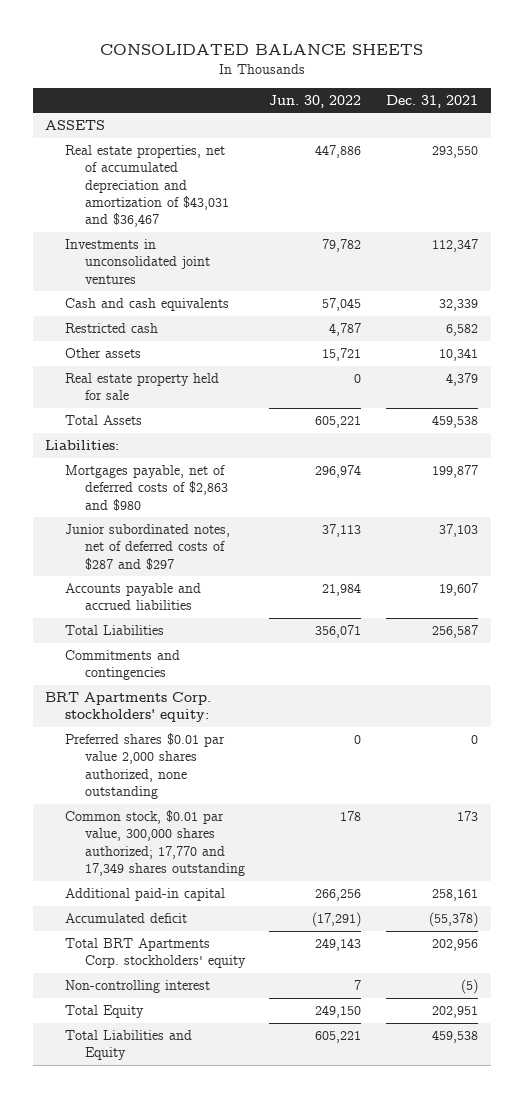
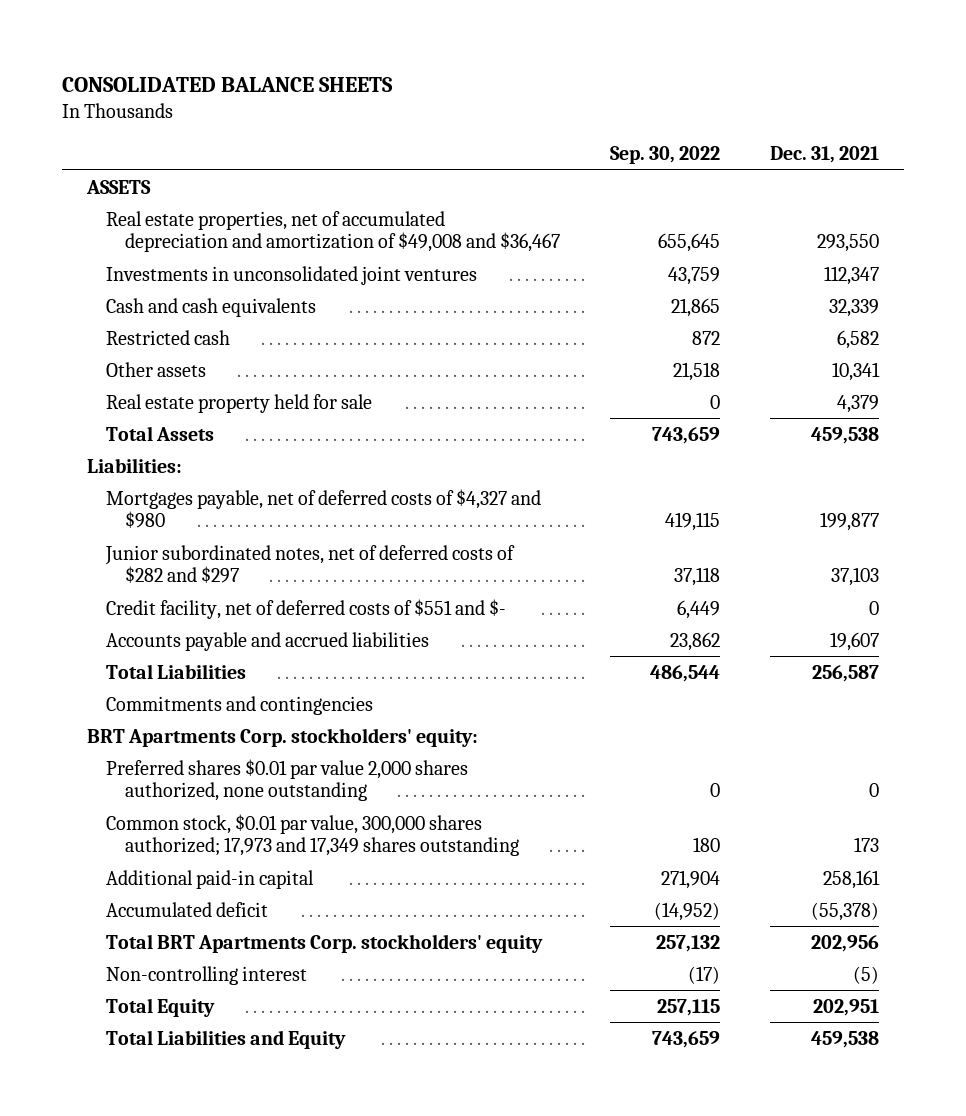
[269,94,362,108] Jun. 30, 2022 -> none
none -> [609,146,720,165] Sep. 30, 2022
[65,145,229,228] Real estate properties, net of accumulated depreciation and amortization of $43,031 and $36,467 -> [105,210,560,253] Real estate properties, net of accumulated depreciation and amortization of $49,008 and $36,467
[65,465,228,511] Mortgages payable, net of deferred costs of $2,863 and $980 -> [105,488,541,529] Mortgages payable, net of deferred costs of $4,327 and $980
[65,524,231,570] Junior subordinated notes, net of deferred costs of $287 and $297 -> [104,544,515,584] Junior subordinated notes, net of deferred costs of $282 and $297
none -> [105,598,506,619] Credit facility, net of deferred costs of $551 and $-
[65,810,245,876] Common stock, $0.01 par value, 300,000 shares authorized; 17,770 and 17,349 shares outstanding -> [105,813,519,857] Common stock, $0.01 par value, 300,000 shares authorized; 17,973 and 17,349 shares outstanding

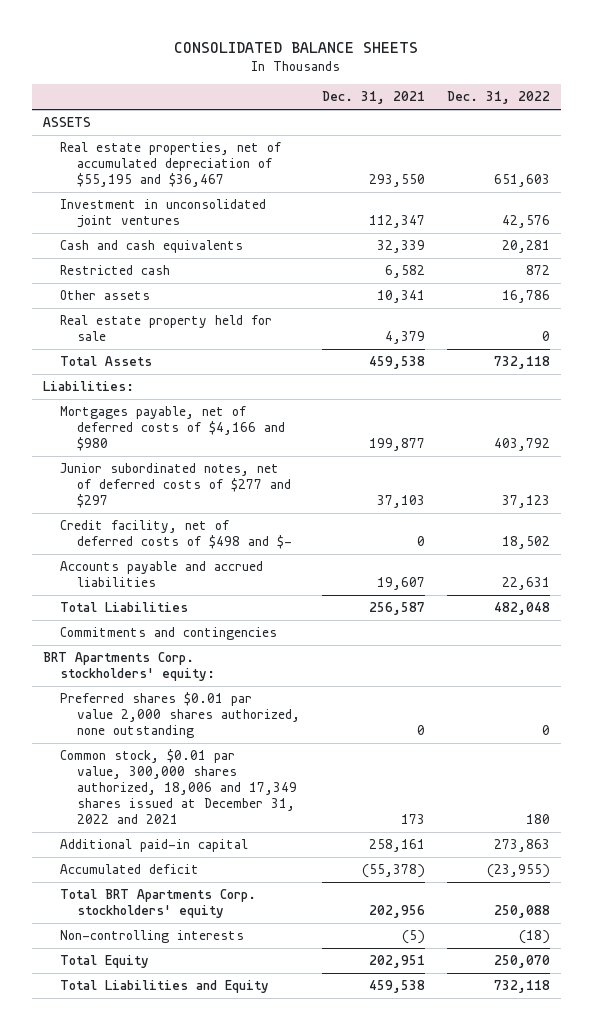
[609,146,720,165] Sep. 30, 2022 -> none
none -> [446,91,550,105] Dec. 31, 2022
[105,210,560,253] Real estate properties, net of accumulated depreciation and amortization of $49,008 and $36,467 -> [59,142,281,188] Real estate properties, net of accumulated depreciation of $55,195 and $36,467
[105,265,477,285] Investments in unconsolidated joint ventures -> [59,199,266,229] Investment in unconsolidated joint ventures
[105,488,541,529] Mortgages payable, net of deferred costs of $4,327 and $980 -> [59,406,286,452] Mortgages payable, net of deferred costs of $4,166 and $980
[104,544,515,584] Junior subordinated notes, net of deferred costs of $282 and $297 -> [59,463,292,509] Junior subordinated notes, net of deferred costs of $277 and $297
[105,598,506,619] Credit facility, net of deferred costs of $551 and $- -> [59,520,293,550] Credit facility, net of deferred costs of $498 and $-
[105,813,519,857] Common stock, $0.01 par value, 300,000 shares authorized; 17,973 and 17,349 shares outstanding -> [59,749,298,825] Common stock, $0.01 par value, 300,000 shares authorized, 18,006 and 17,349 shares issued at December 31, 2022 and 2021
[105,965,307,985] Non-controlling interest -> [59,930,244,944] Non-controlling interests

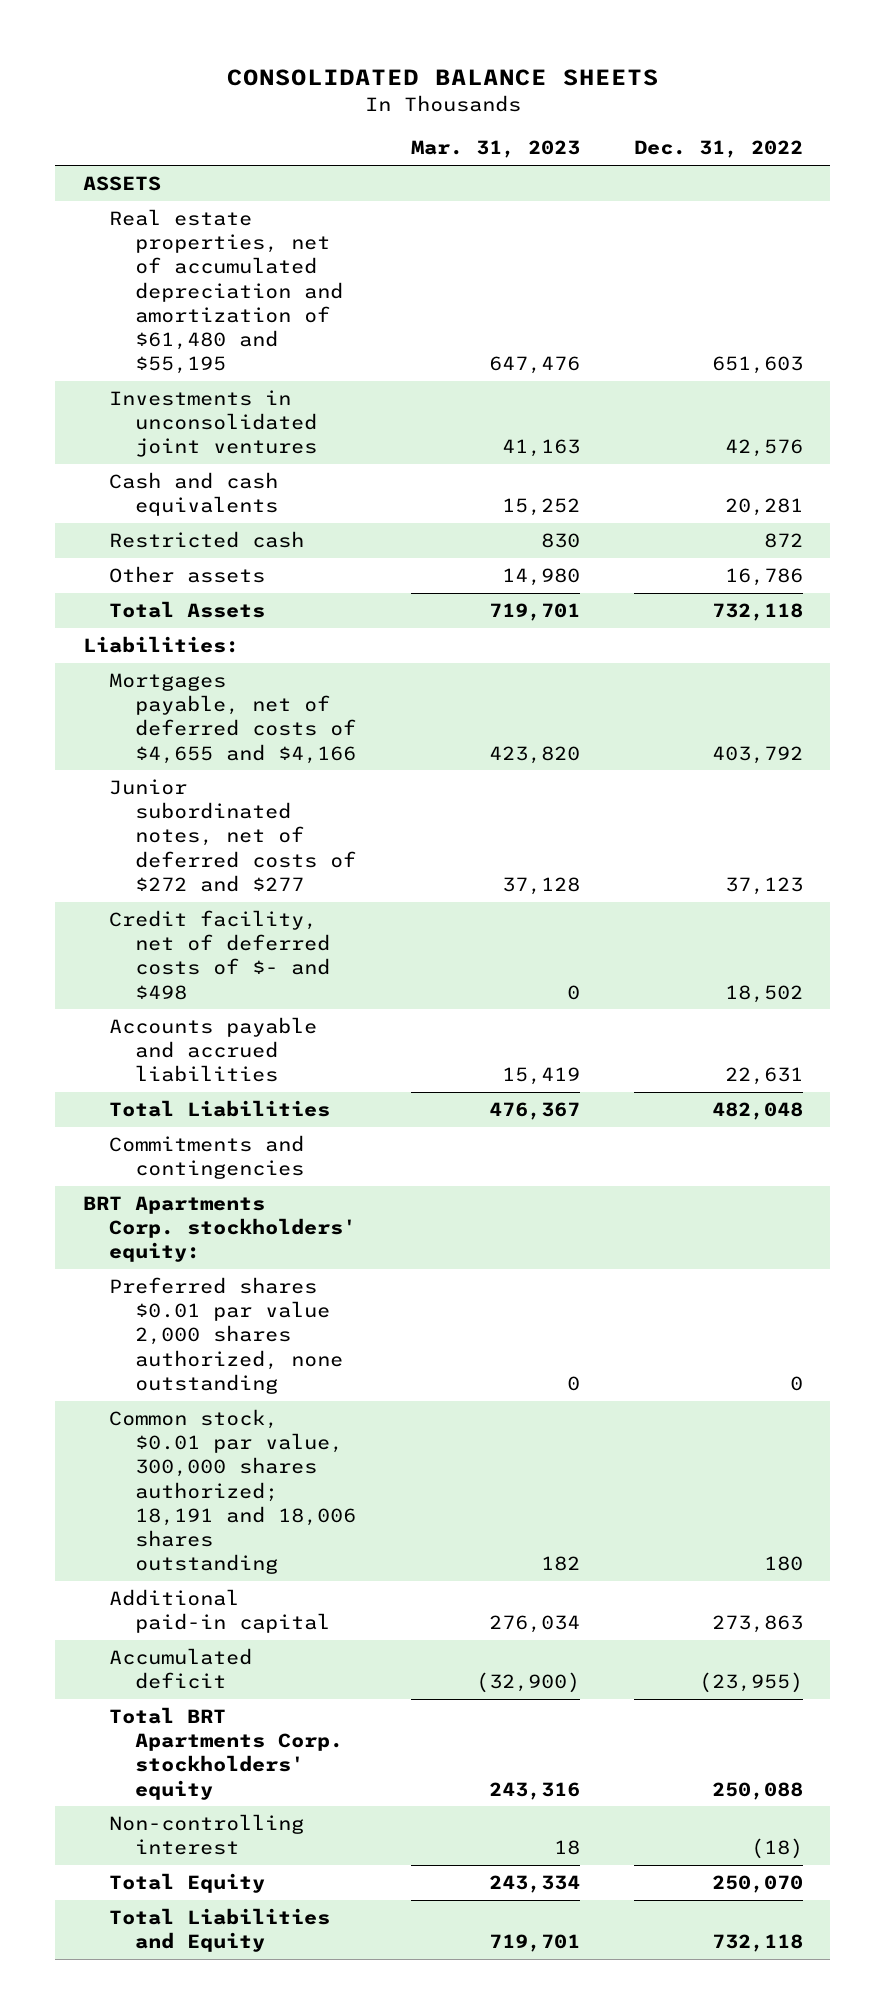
[321,91,425,105] Dec. 31, 2021 -> none
none -> [410,140,580,159] Mar. 31, 2023
[59,142,281,188] Real estate properties, net of accumulated depreciation of $55,195 and $36,467 -> [108,209,344,375] Real estate properties, net of accumulated depreciation and amortization of $61,480 and $55,195
[59,199,266,229] Investment in unconsolidated joint ventures -> [108,390,318,458] Investments in unconsolidated joint ventures
[59,315,272,342] Real estate property held for sale -> none
[59,406,286,452] Mortgages payable, net of deferred costs of $4,166 and $980 -> [108,673,357,764] Mortgages payable, net of deferred costs of $4,655 and $4,166
[59,463,292,509] Junior subordinated notes, net of deferred costs of $277 and $297 -> [108,779,357,892] Junior subordinated notes, net of deferred costs of $272 and $277
[59,520,293,550] Credit facility, net of deferred costs of $498 and $- -> [108,910,331,1000] Credit facility, net of deferred costs of $- and $498
[59,749,298,825] Common stock, $0.01 par value, 300,000 shares authorized, 18,006 and 17,349 shares issued at December 31, 2022 and 2021 -> [108,1409,357,1575] Common stock, $0.01 par value, 300,000 shares authorized; 18,191 and 18,006 shares outstanding
[59,930,244,944] Non-controlling interests -> [108,1814,304,1856] Non-controlling interest

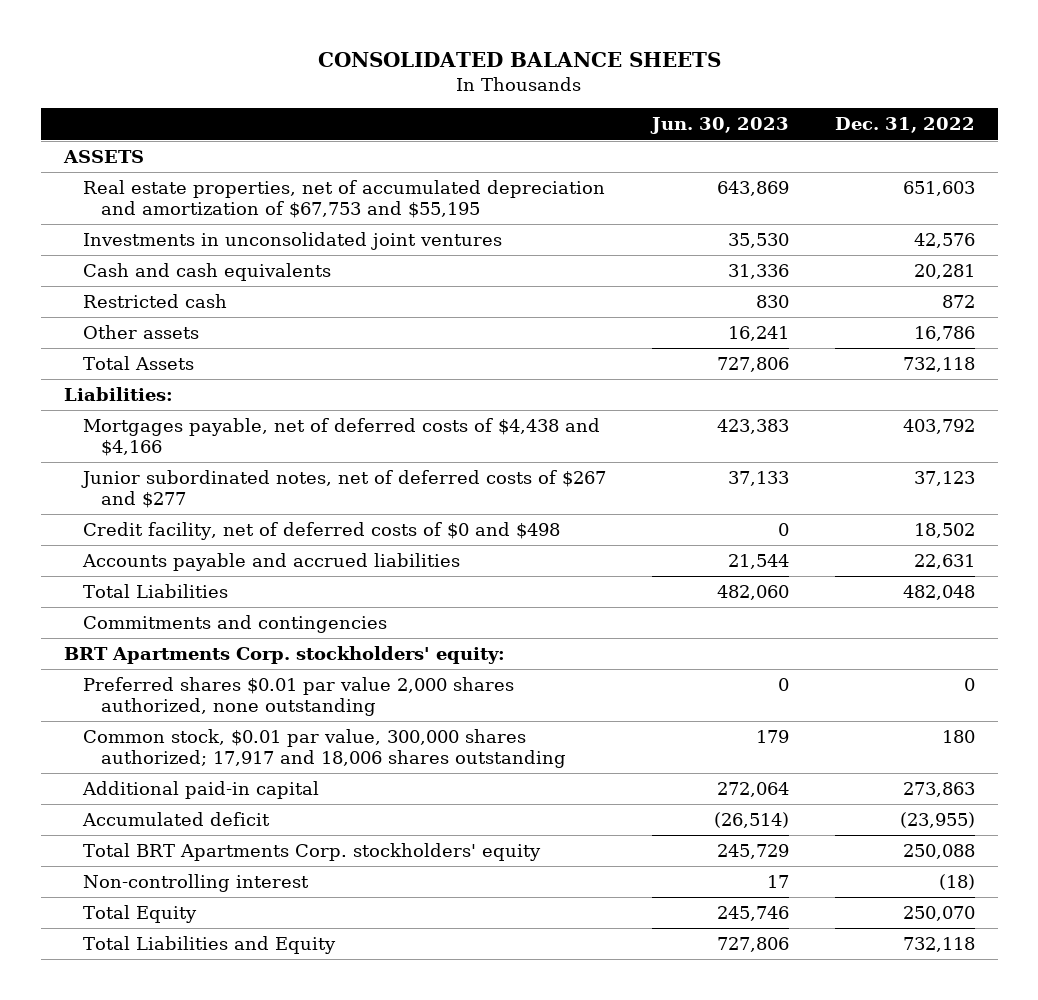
[410,140,580,159] Mar. 31, 2023 -> none
none -> [649,117,789,135] Jun. 30, 2023
[108,209,344,375] Real estate properties, net of accumulated depreciation and amortization of $61,480 and $55,195 -> [82,180,605,218] Real estate properties, net of accumulated depreciation and amortization of $67,753 and $55,195
[108,673,357,764] Mortgages payable, net of deferred costs of $4,655 and $4,166 -> [82,418,600,456] Mortgages payable, net of deferred costs of $4,438 and $4,166
[108,779,357,892] Junior subordinated notes, net of deferred costs of $272 and $277 -> [80,470,606,508] Junior subordinated notes, net of deferred costs of $267 and $277
[108,910,331,1000] Credit facility, net of deferred costs of $- and $498 -> [82,522,560,541] Credit facility, net of deferred costs of $0 and $498
[108,1409,357,1575] Common stock, $0.01 par value, 300,000 shares authorized; 18,191 and 18,006 shares outstanding -> [82,729,567,768] Common stock, $0.01 par value, 300,000 shares authorized; 17,917 and 18,006 shares outstanding

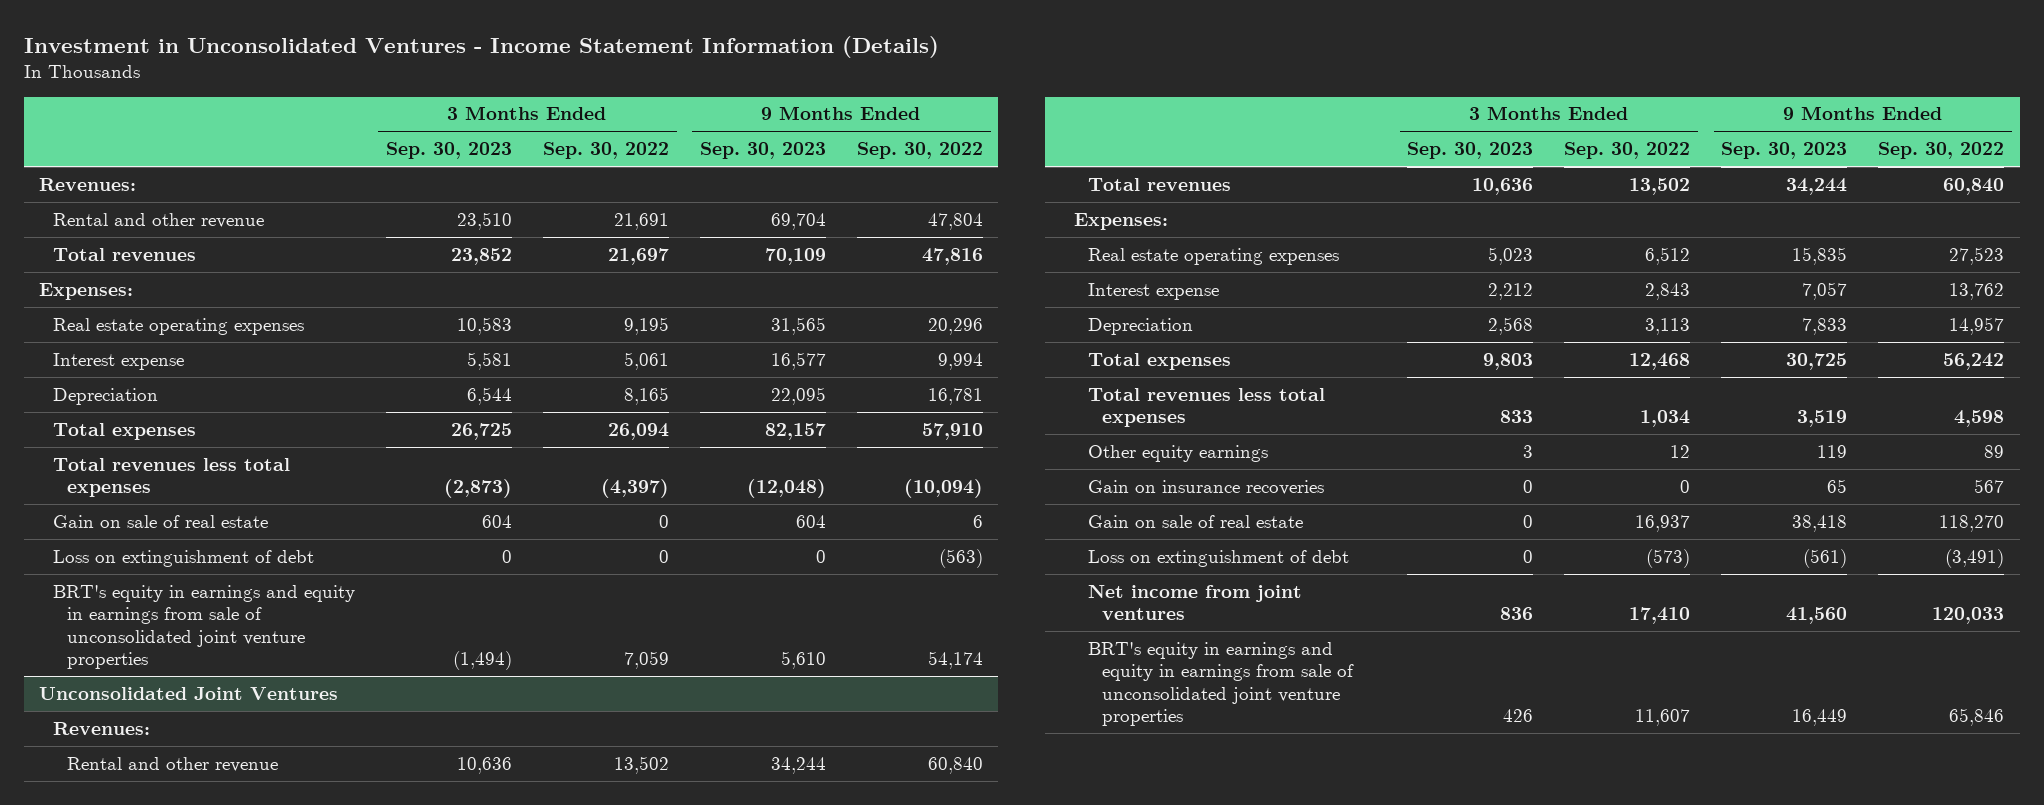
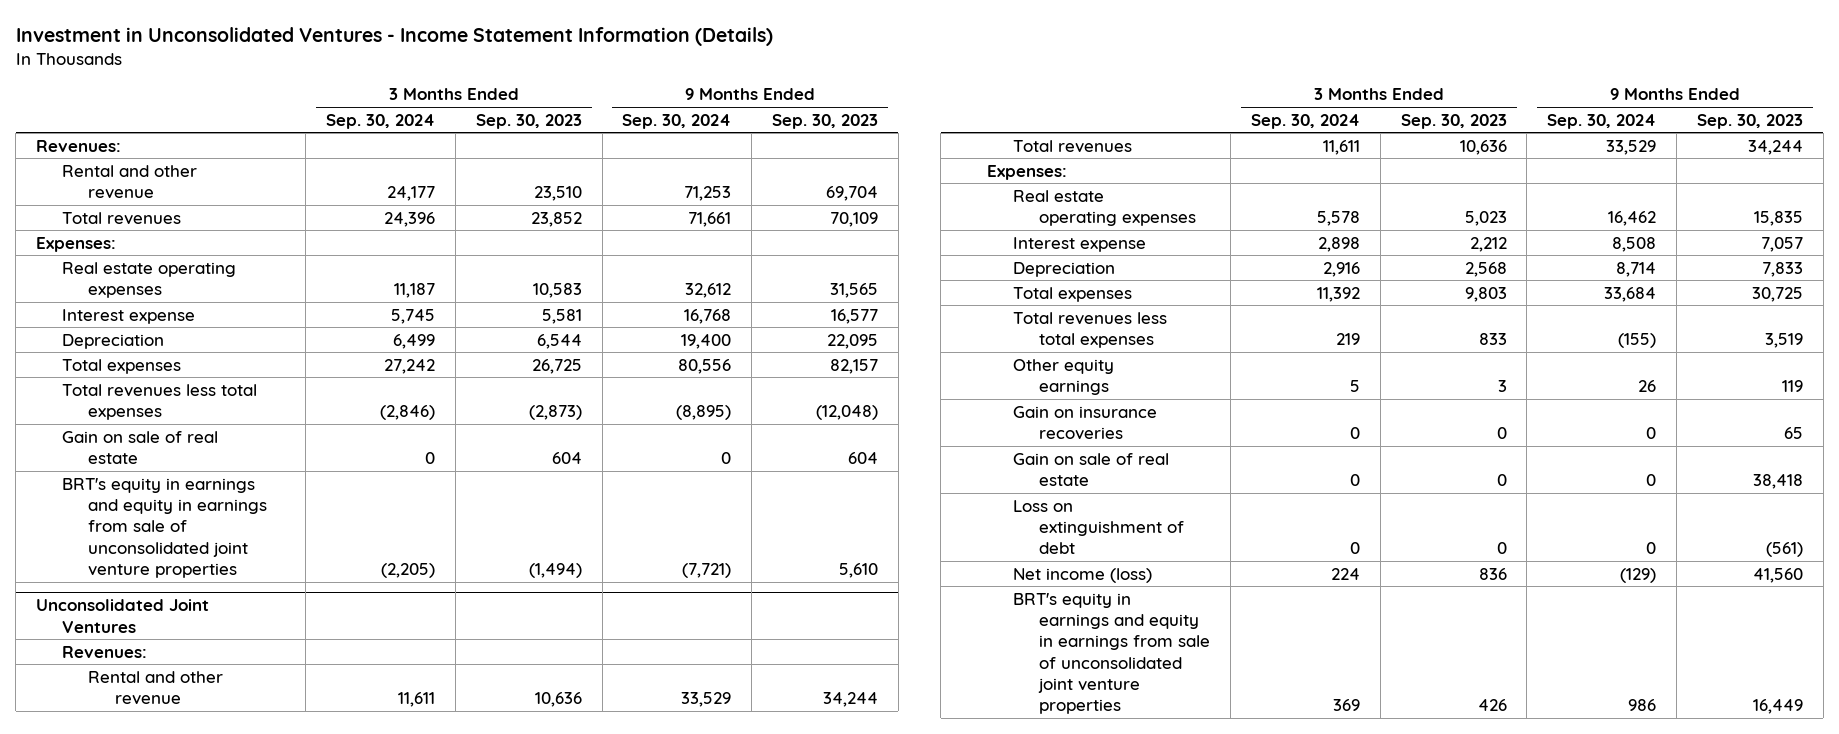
[542,142,669,160] Sep. 30, 2022 -> none
[856,142,983,160] Sep. 30, 2022 -> none
none -> [326,113,436,129] Sep. 30, 2024
none -> [622,113,732,129] Sep. 30, 2024
[52,549,314,567] Loss on extinguishment of debt -> none
[1088,584,1303,621] Net income from joint ventures -> [1013,567,1153,583] Net income (loss)

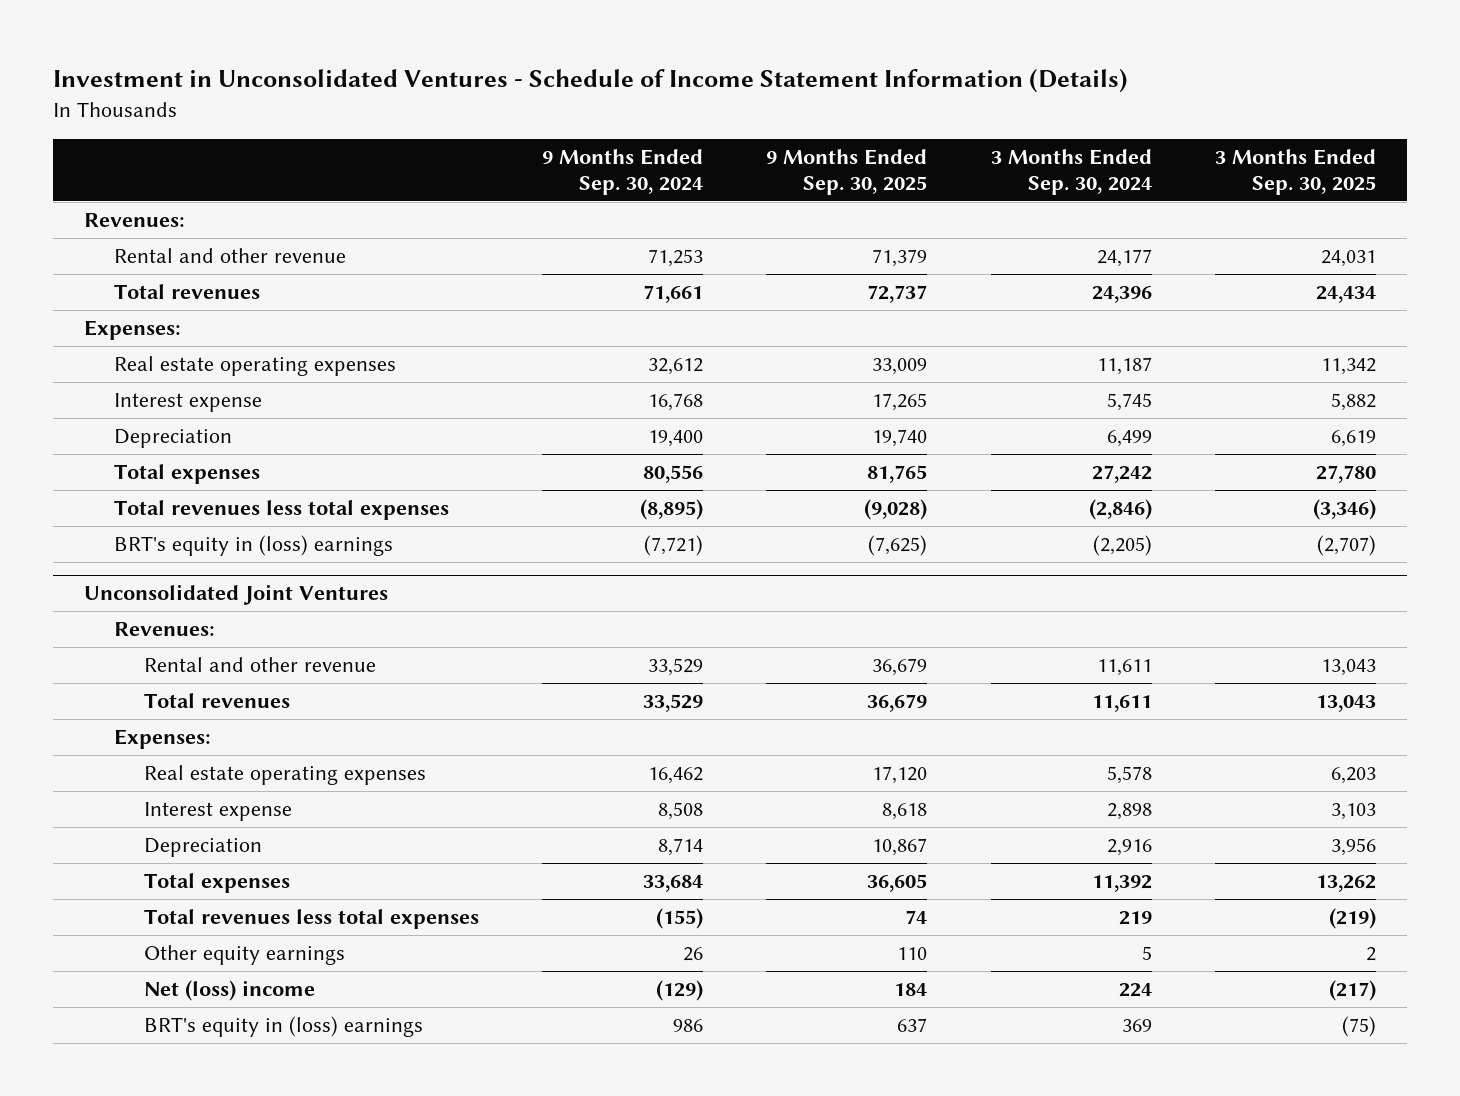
[15,27,773,47] Investment in Unconsolidated Ventures - Income Statement Information (Details) -> [52,68,1128,94] Investment in Unconsolidated Ventures - Schedule of Income Statement Information (Details)
[475,113,582,129] Sep. 30, 2023 -> none
[772,113,879,129] Sep. 30, 2023 -> none
none -> [766,148,928,196] 9 Months Ended Sep. 30, 2025
none -> [1214,148,1376,196] 3 Months Ended Sep. 30, 2025
[62,430,219,464] Gain on sale of real estate -> none
[62,477,268,578] BRT's equity in earnings and equity in earnings from sale of unconsolidated joint venture properties -> [114,534,394,556] BRT's equity in (loss) earnings
[1013,405,1158,440] Gain on insurance recoveries -> none
[1013,452,1170,486] Gain on sale of real estate -> none
[1013,499,1185,555] Loss on extinguishment of debt -> none
[1013,567,1153,583] Net income (loss) -> [144,979,316,1001] Net (loss) income
[1013,592,1211,715] BRT's equity in earnings and equity in earnings from sale of unconsolidated joint venture properties -> [144,1015,424,1037] BRT's equity in (loss) earnings

